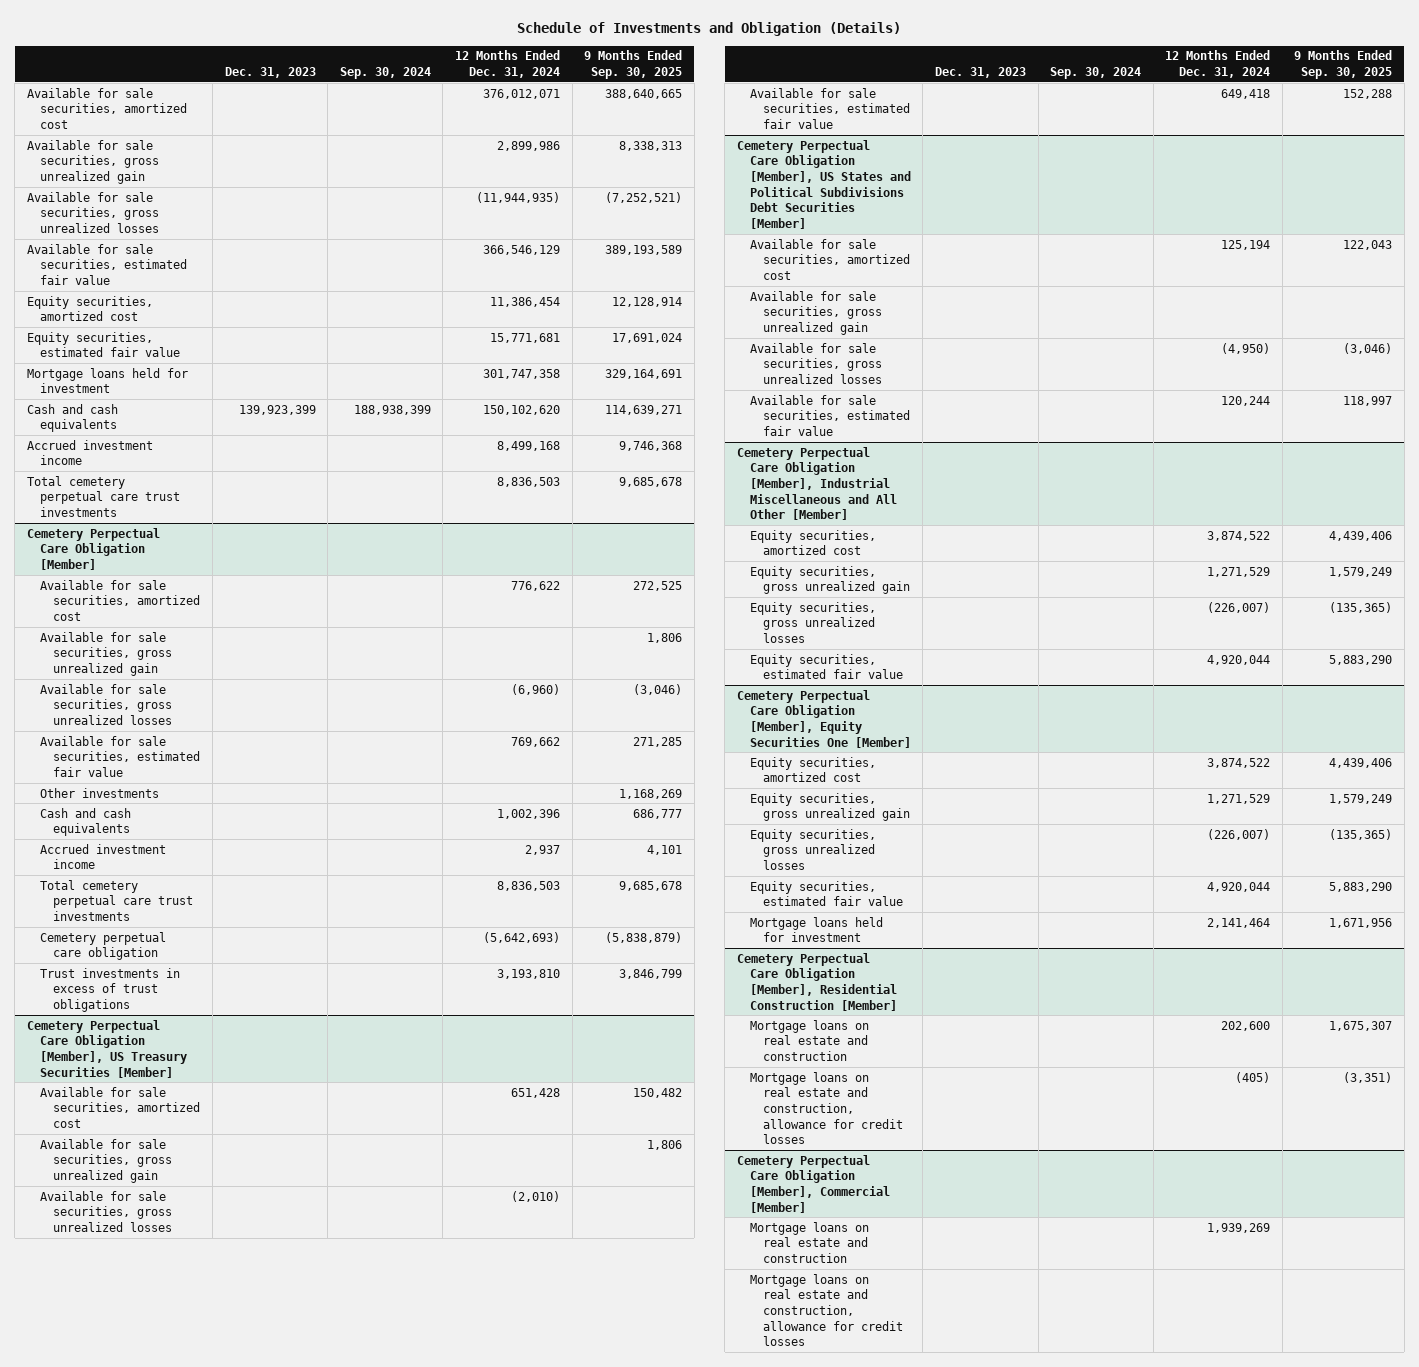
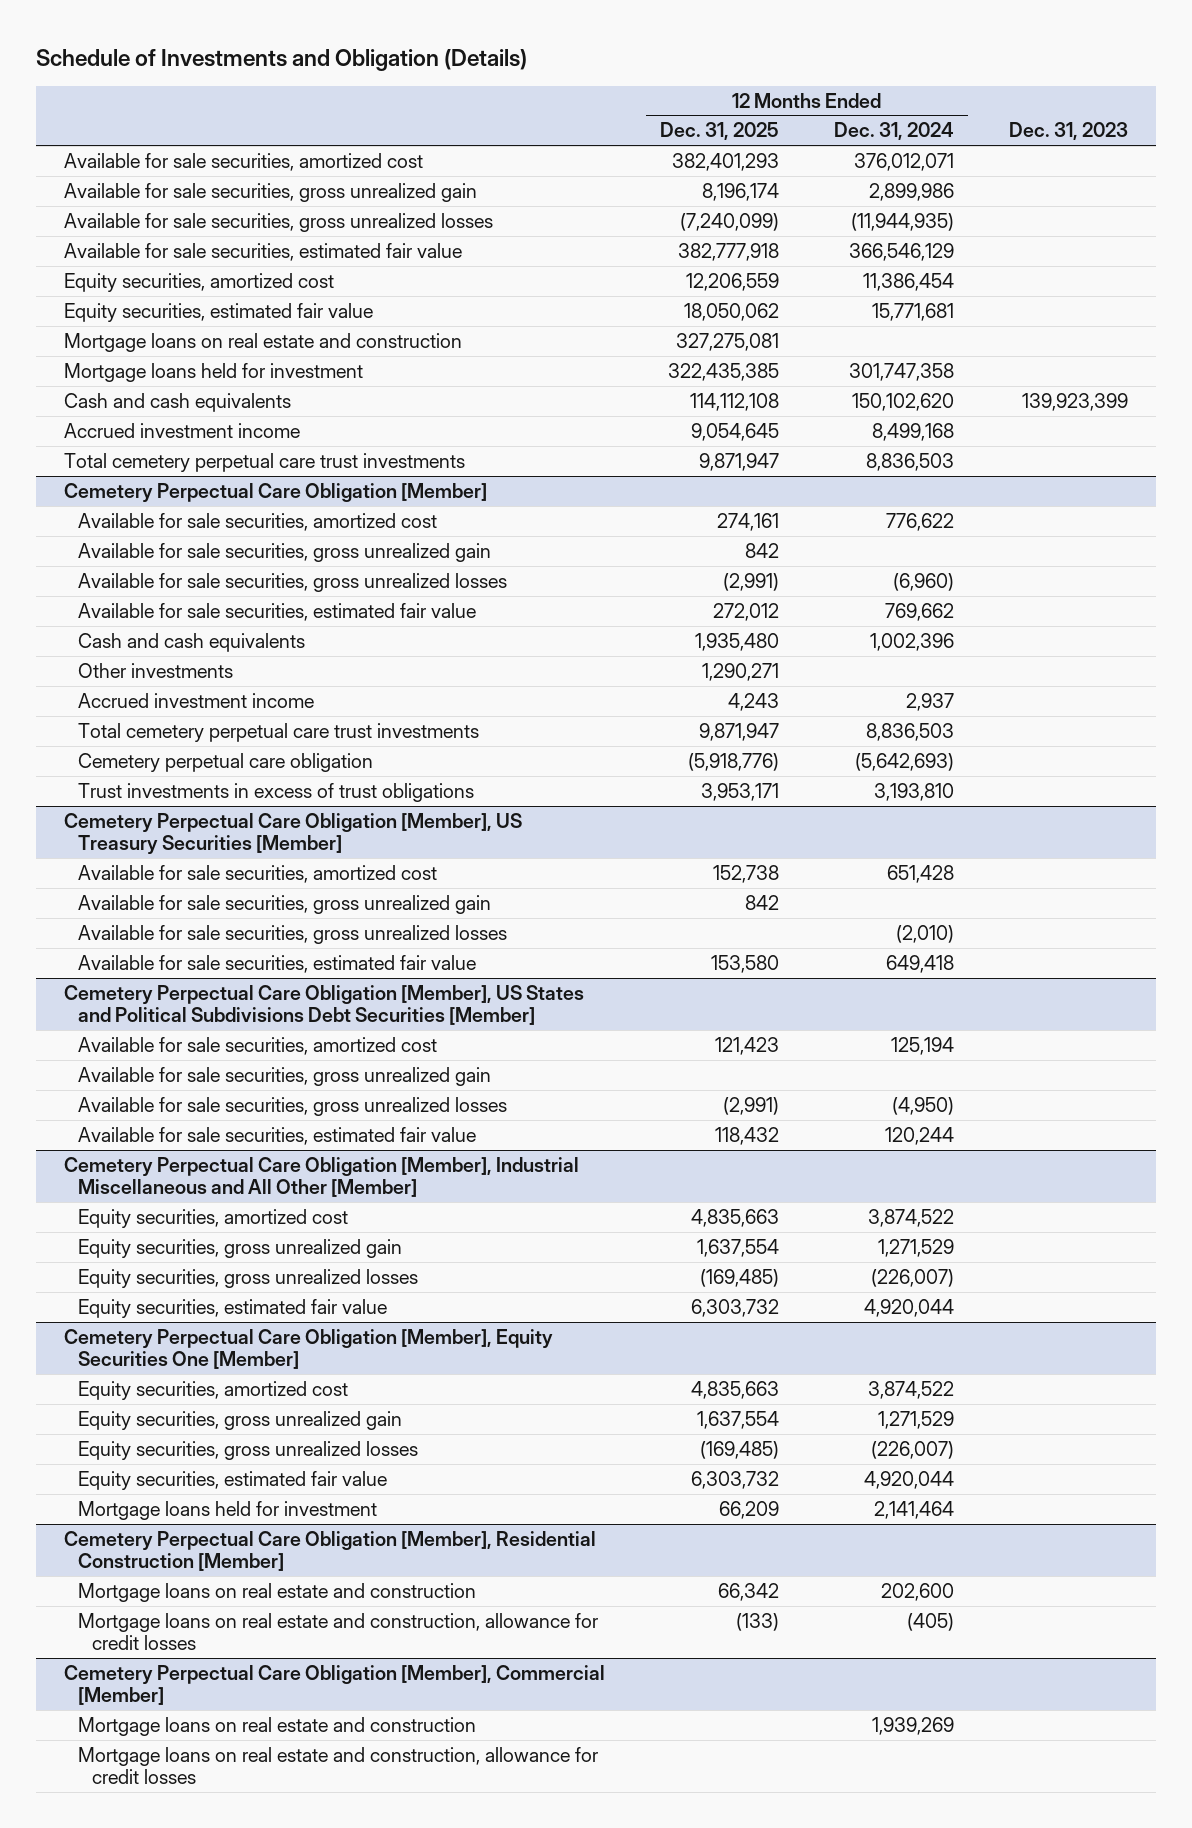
[339,66,431,79] Sep. 30, 2024 -> none
[584,50,683,79] 9 Months Ended Sep. 30, 2025 -> none
none -> [660,122,780,141] Dec. 31, 2025
none -> [63,332,462,352] Mortgage loans on real estate and construction
[39,787,159,798] Other investments -> [77,662,233,678] Other investments

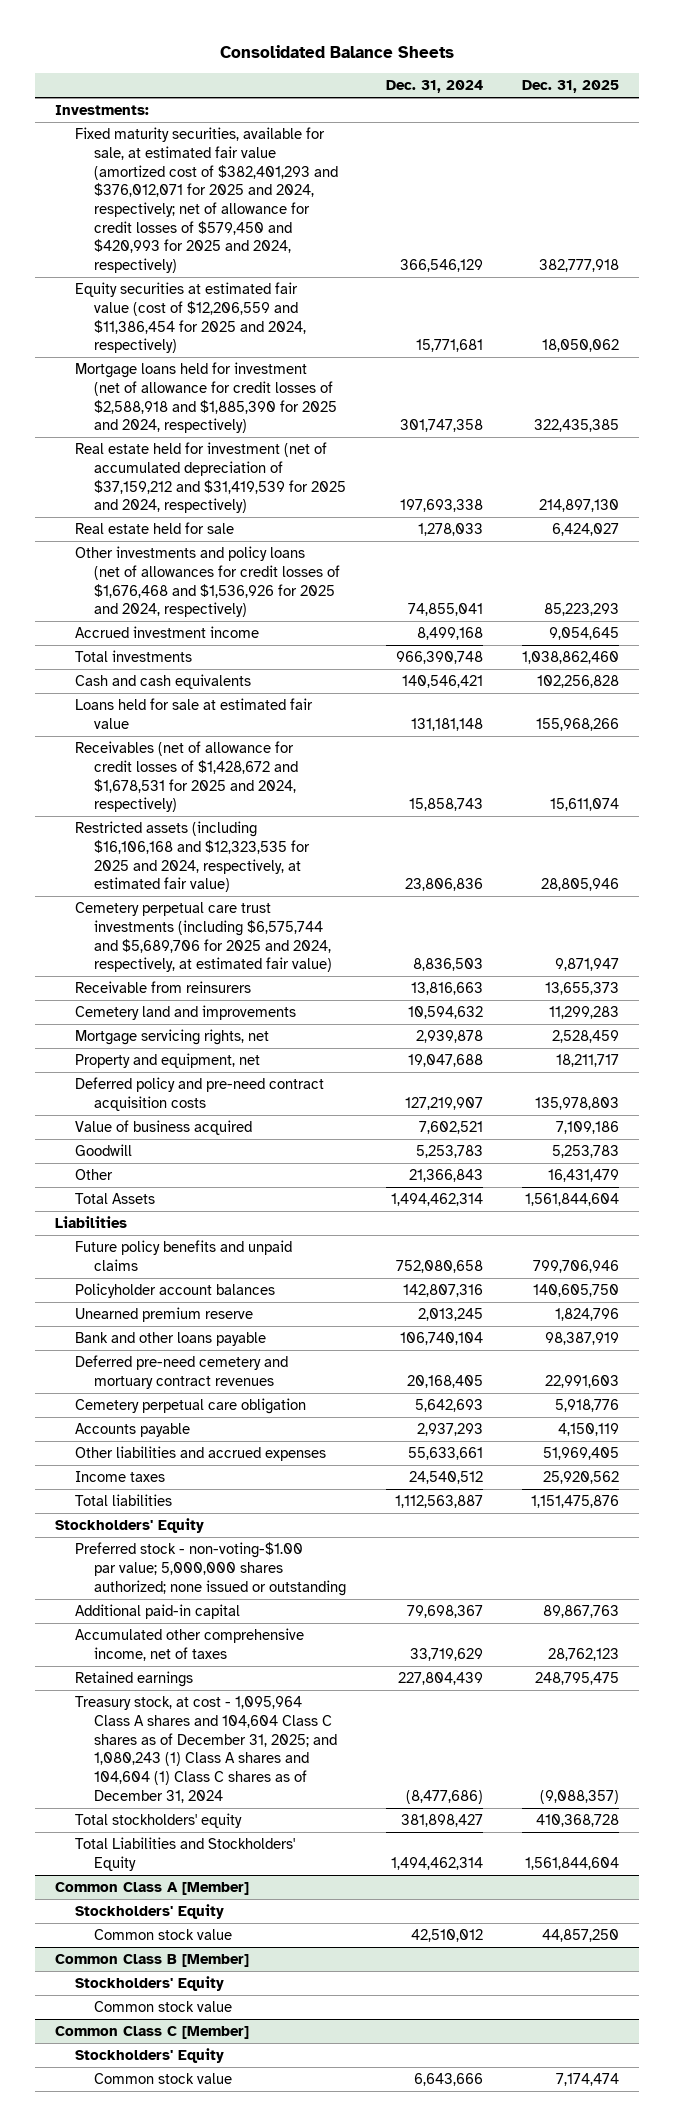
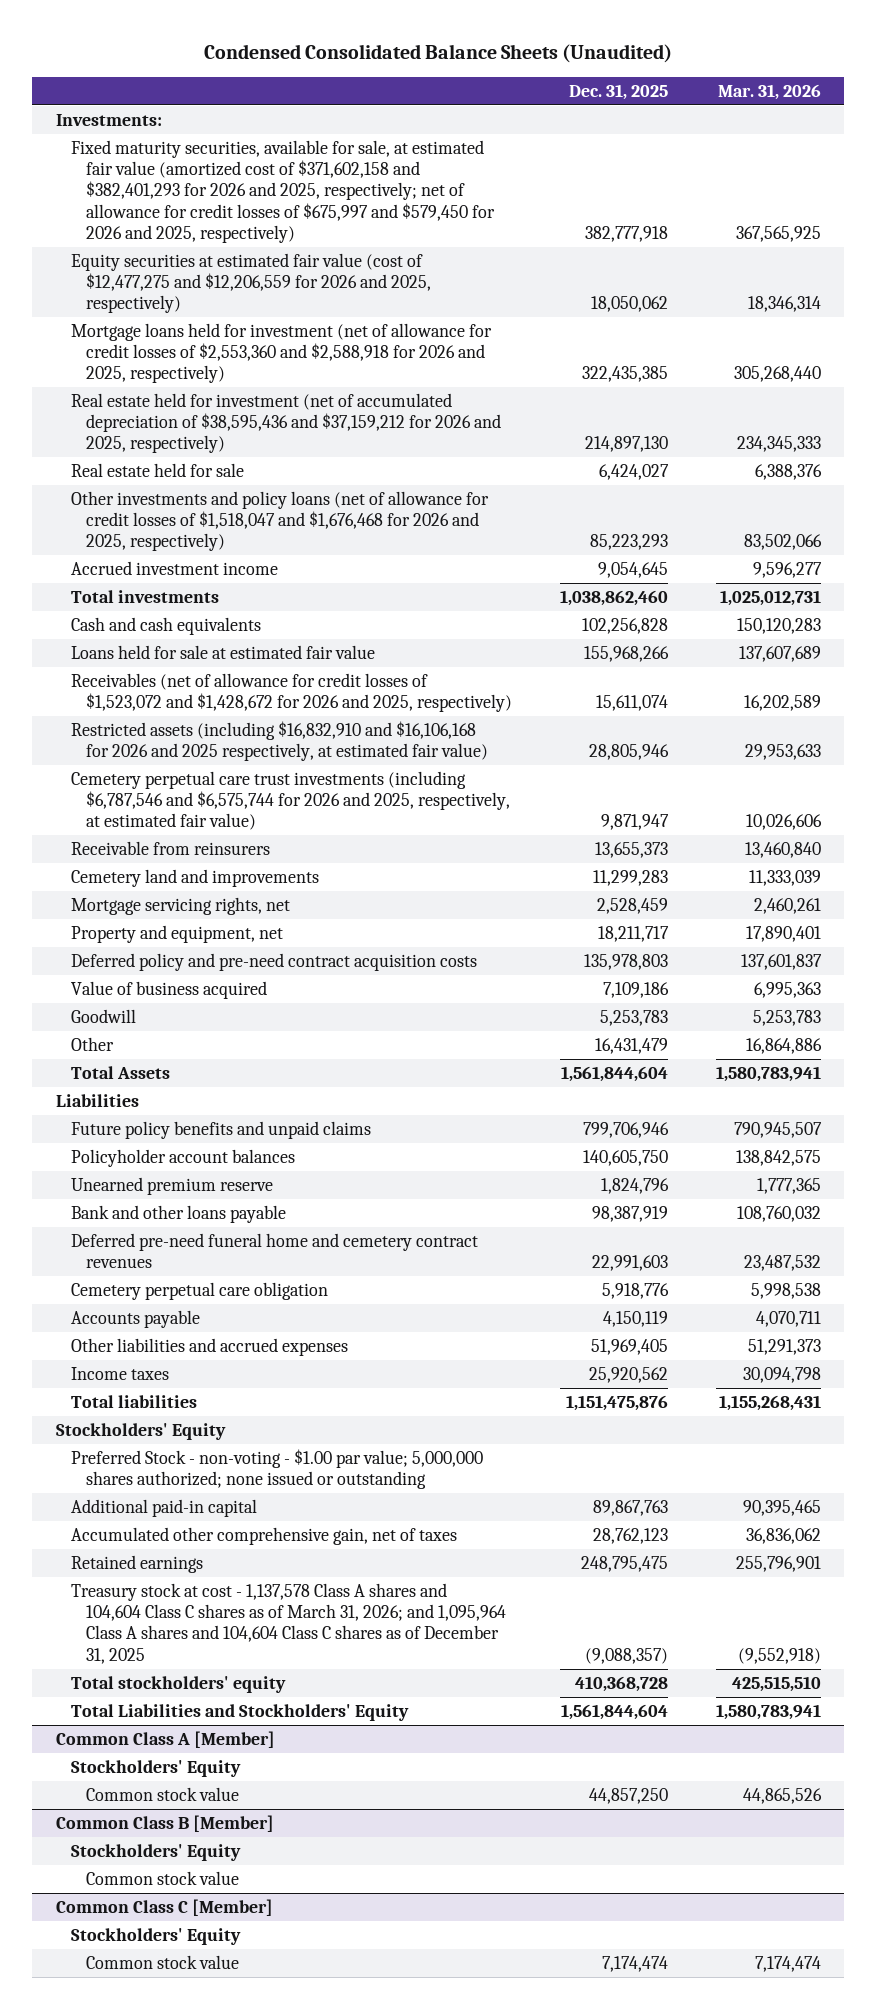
[220,45,455,59] Consolidated Balance Sheets -> [204,44,673,64] Condensed Consolidated Balance Sheets (Unaudited)
[385,79,483,93] Dec. 31, 2024 -> none
none -> [717,83,821,100] Mar. 31, 2026
[74,127,338,273] Fixed maturity securities, available for sale, at estimated fair value (amortized cost of $382,401,293 and $376,012,071 for 2025 and 2024, respectively; net of allowance for credit losses of $579,450 and $420,993 for 2025 and 2024, respectively) -> [70,139,496,244] Fixed maturity securities, available for sale, at estimated fair value (amortized cost of $371,602,158 and $382,401,293 for 2026 and 2025, respectively; net of allowance for credit losses of $675,997 and $579,450 for 2026 and 2025, respectively)
[74,282,306,354] Equity securities at estimated fair value (cost of $12,206,559 and $11,386,454 for 2025 and 2024, respectively) -> [70,252,432,314] Equity securities at estimated fair value (cost of $12,477,275 and $12,206,559 for 2026 and 2025, respectively)
[74,362,337,434] Mortgage loans held for investment (net of allowance for credit losses of $2,588,918 and $1,885,390 for 2025 and 2024, respectively) -> [70,322,492,384] Mortgage loans held for investment (net of allowance for credit losses of $2,553,360 and $2,588,918 for 2026 and 2025, respectively)
[74,442,346,514] Real estate held for investment (net of accumulated depreciation of $37,159,212 and $31,419,539 for 2025 and 2024, respectively) -> [70,392,502,454] Real estate held for investment (net of accumulated depreciation of $38,595,436 and $37,159,212 for 2026 and 2025, respectively)
[74,546,340,618] Other investments and policy loans (net of allowances for credit losses of $1,676,468 and $1,536,926 for 2025 and 2024, respectively) -> [70,490,489,552] Other investments and policy loans (net of allowance for credit losses of $1,518,047 and $1,676,468 for 2026 and 2025, respectively)
[74,741,298,813] Receivables (net of allowance for credit losses of $1,428,672 and $1,678,531 for 2025 and 2024, respectively) -> [70,672,513,713] Receivables (net of allowance for credit losses of $1,523,072 and $1,428,672 for 2026 and 2025, respectively)
[74,821,310,893] Restricted assets (including $16,106,168 and $12,323,535 for 2025 and 2024, respectively, at estimated fair value) -> [70,720,489,762] Restricted assets (including $16,832,910 and $16,106,168 for 2026 and 2025 respectively, at estimated fair value)
[74,902,332,973] Cemetery perpetual care trust investments (including $6,575,744 and $5,689,706 for 2025 and 2024, respectively, at estimated fair value) -> [70,770,511,831] Cemetery perpetual care trust investments (including $6,787,546 and $6,575,744 for 2026 and 2025, respectively, at estimated fair value)
[74,1355,288,1389] Deferred pre-need cemetery and mortuary contract revenues -> [70,1232,478,1269] Deferred pre-need funeral home and cemetery contract revenues
[74,1542,346,1596] Preferred stock - non-voting-$1.00 par value; 5,000,000 shares authorized; none issued or outstanding -> [70,1448,483,1490] Preferred Stock - non-voting - $1.00 par value; 5,000,000 shares authorized; none issued or outstanding
[74,1628,304,1661] Accumulated other comprehensive income, net of taxes -> [70,1526,457,1545] Accumulated other comprehensive gain, net of taxes
[74,1696,337,1803] Treasury stock, at cost - 1,095,964 Class A shares and 104,604 Class C shares as of December 31, 2025; and 1,080,243 (1) Class A shares and 104,604 (1) Class C shares as of December 31, 2024 -> [70,1582,507,1664] Treasury stock at cost - 1,137,578 Class A shares and 104,604 Class C shares as of March 31, 2026; and 1,095,964 Class A shares and 104,604 Class C shares as of December 31, 2025

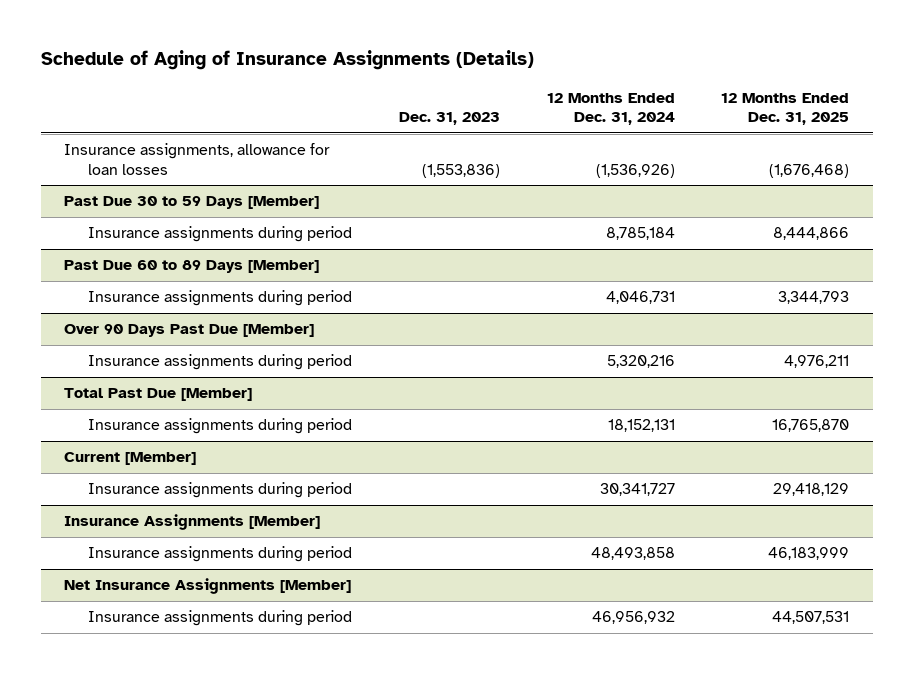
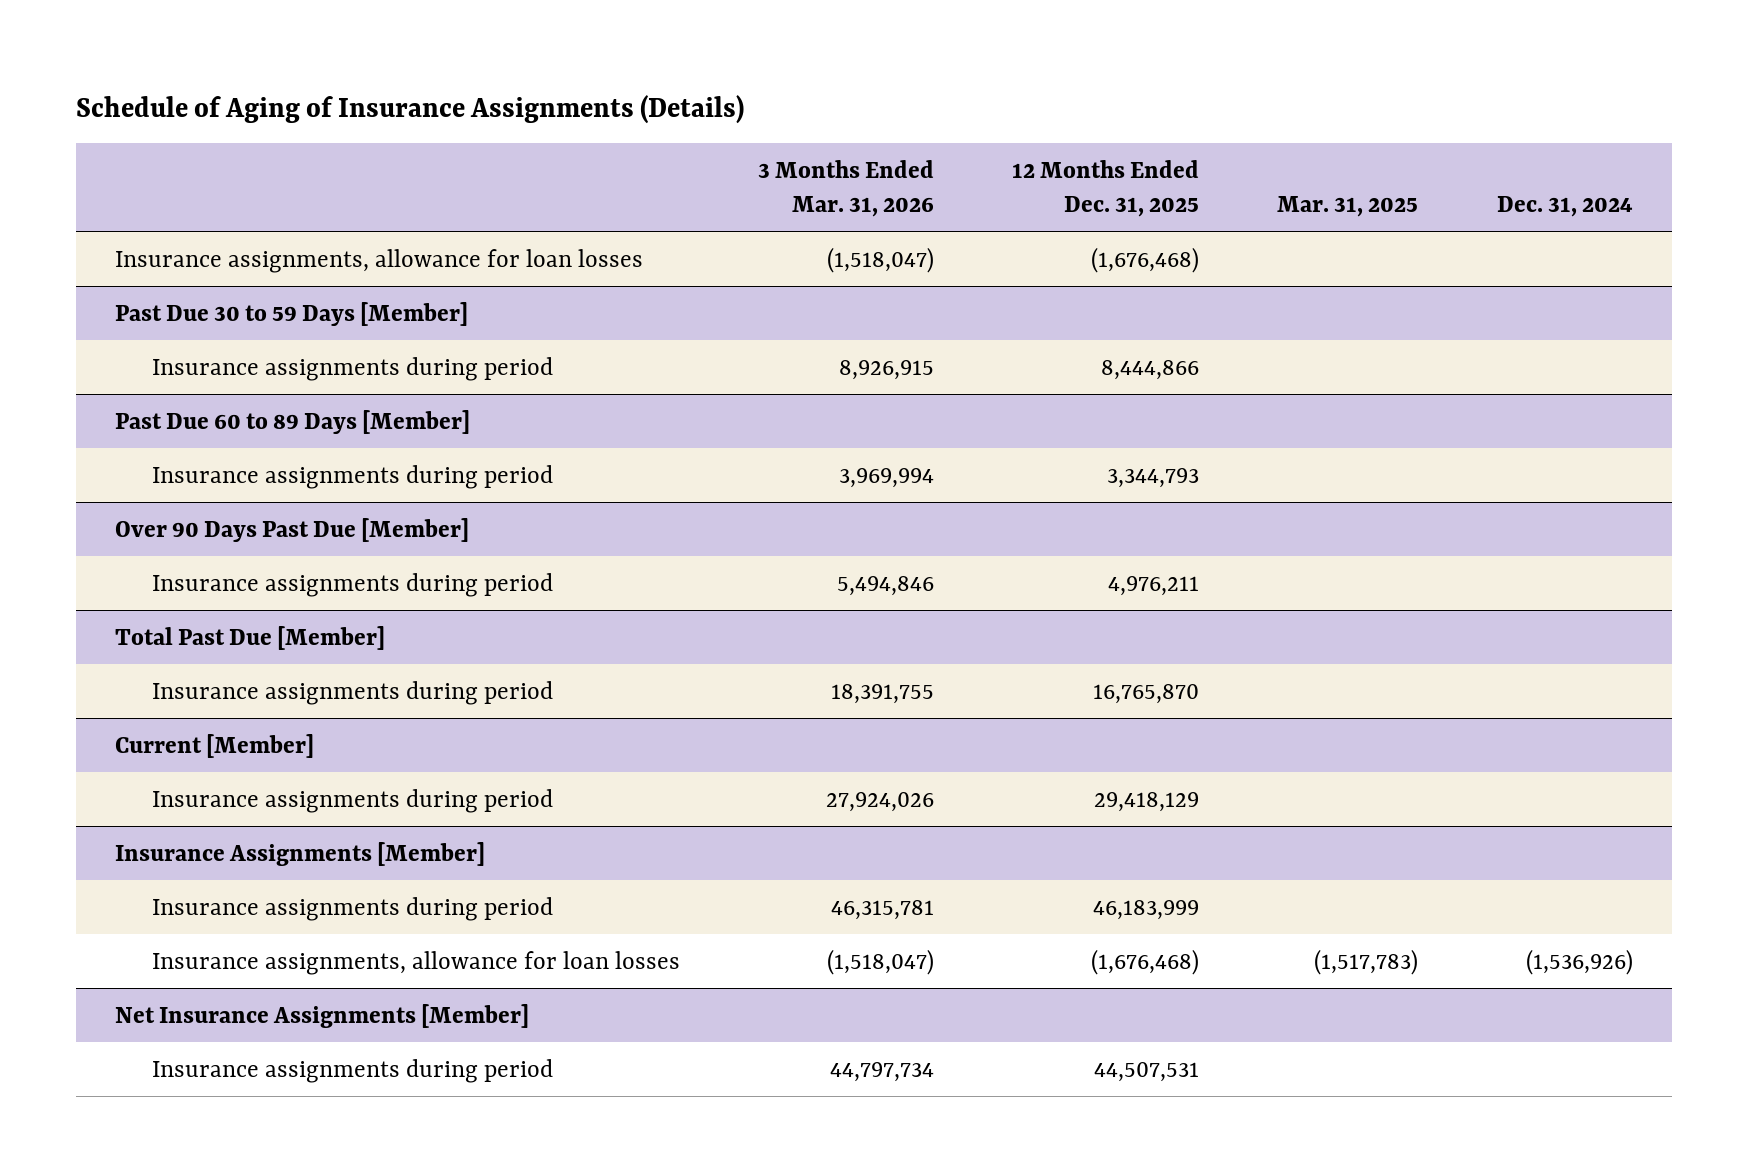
[398,112,500,126] Dec. 31, 2023 -> none
[546,92,675,126] 12 Months Ended Dec. 31, 2024 -> none
none -> [757,159,934,217] 3 Months Ended Mar. 31, 2026
none -> [1277,195,1419,217] Mar. 31, 2025
none -> [1496,195,1633,217] Dec. 31, 2024
none -> [151,950,680,975] Insurance assignments, allowance for loan losses

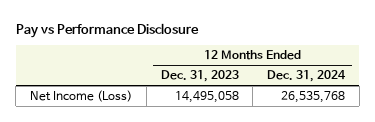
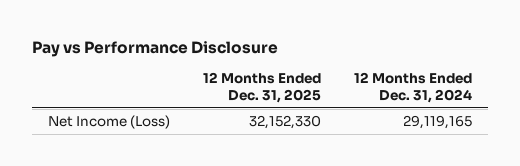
[160,70,239,83] Dec. 31, 2023 -> none
none -> [202,72,321,104] 12 Months Ended Dec. 31, 2025
[281,91,346,104] 26,535,768 -> [402,115,472,130] 29,119,165

